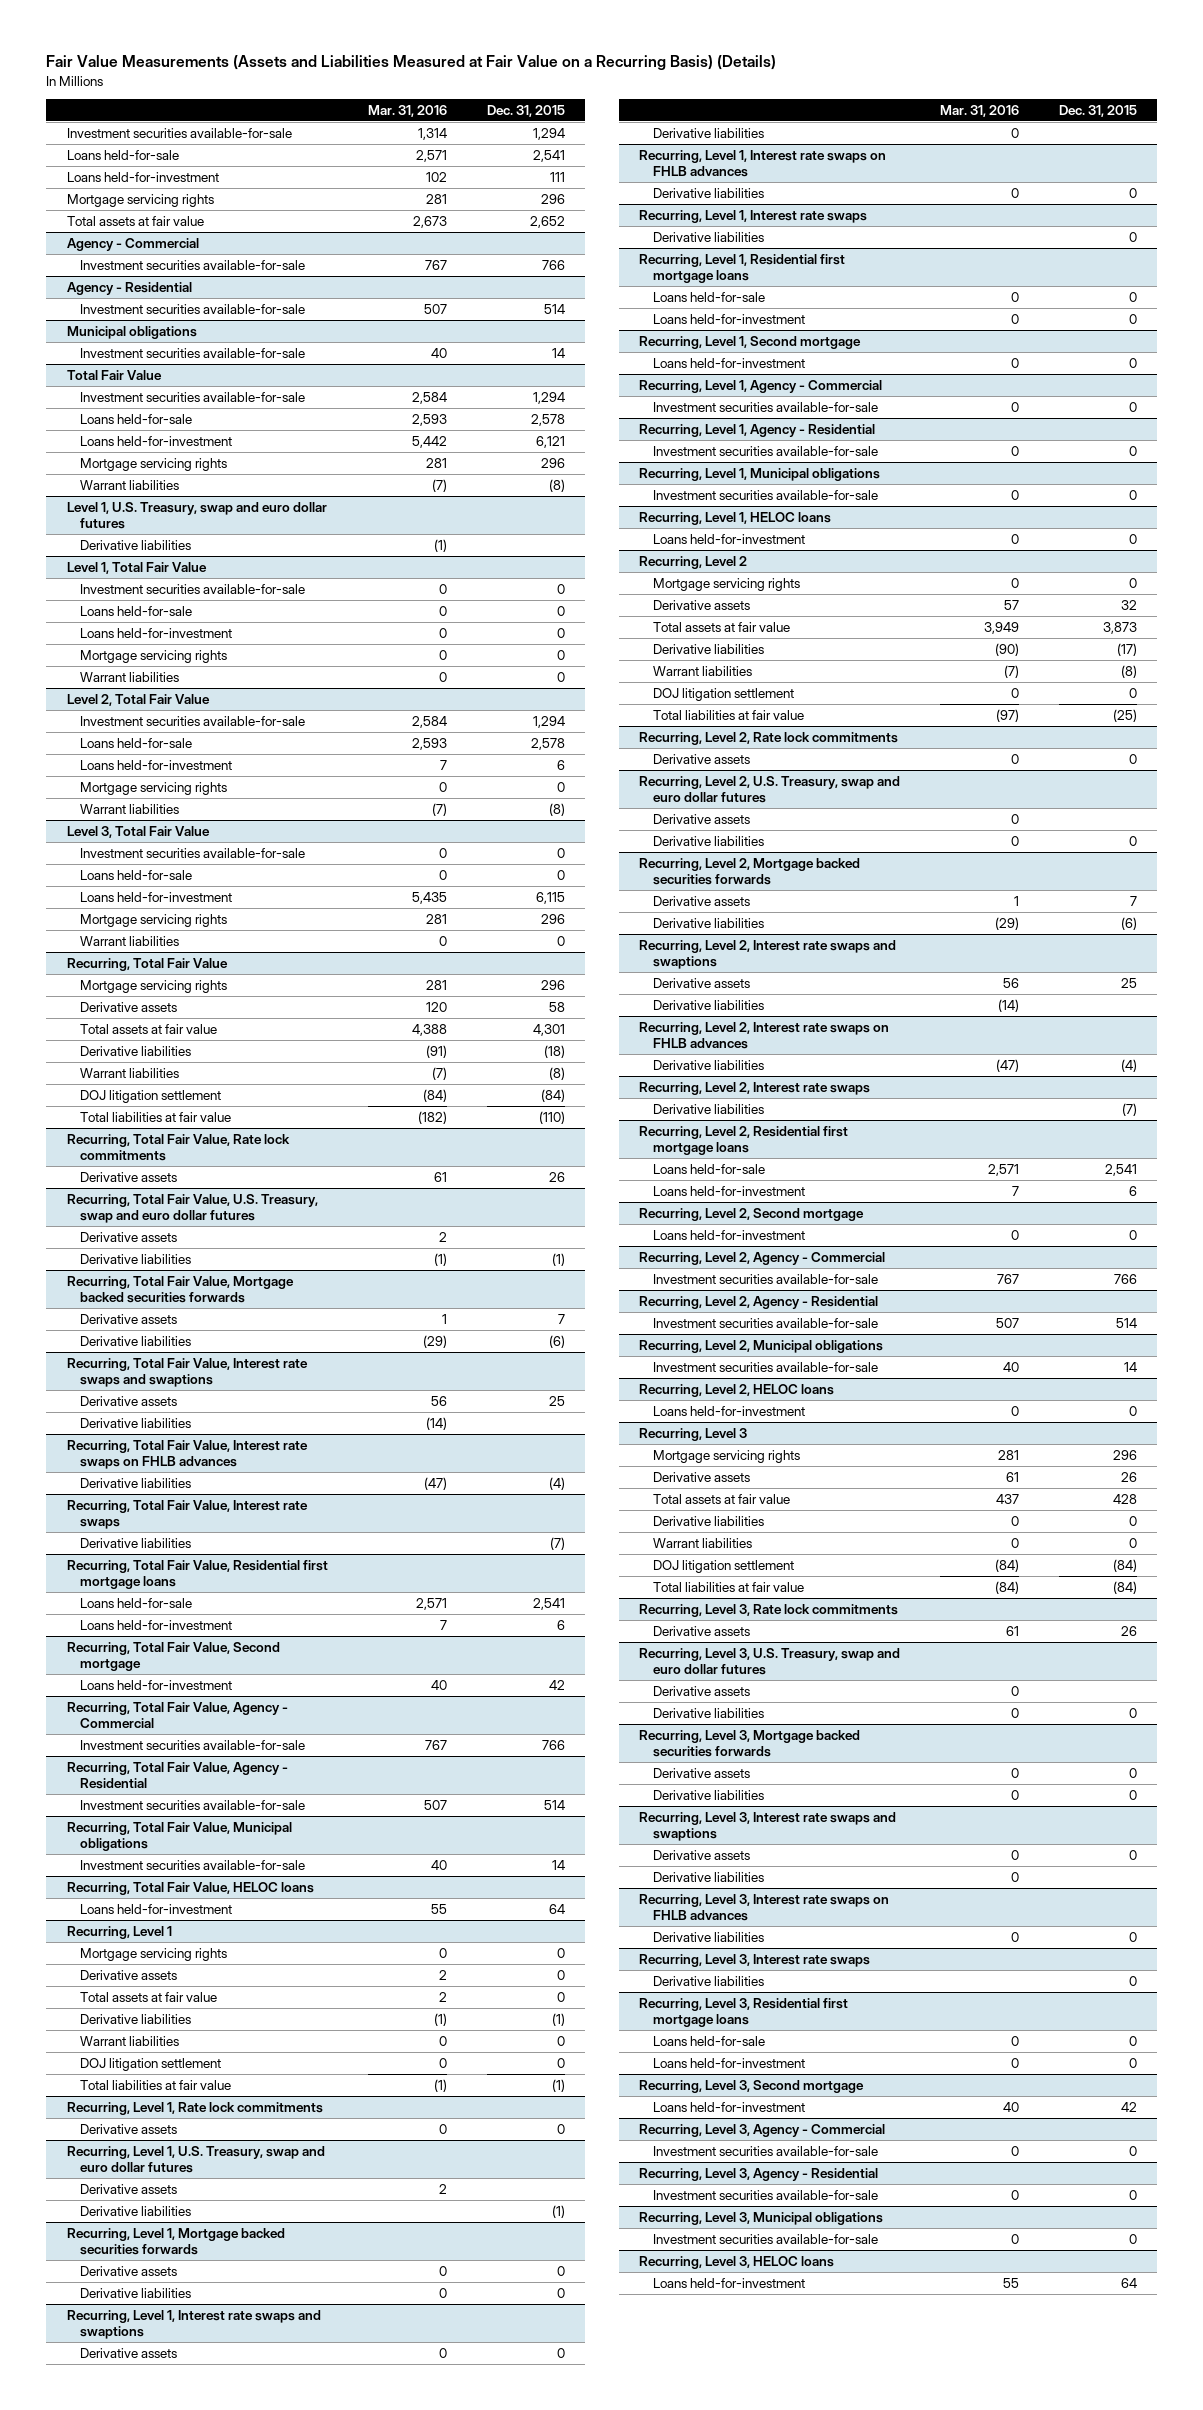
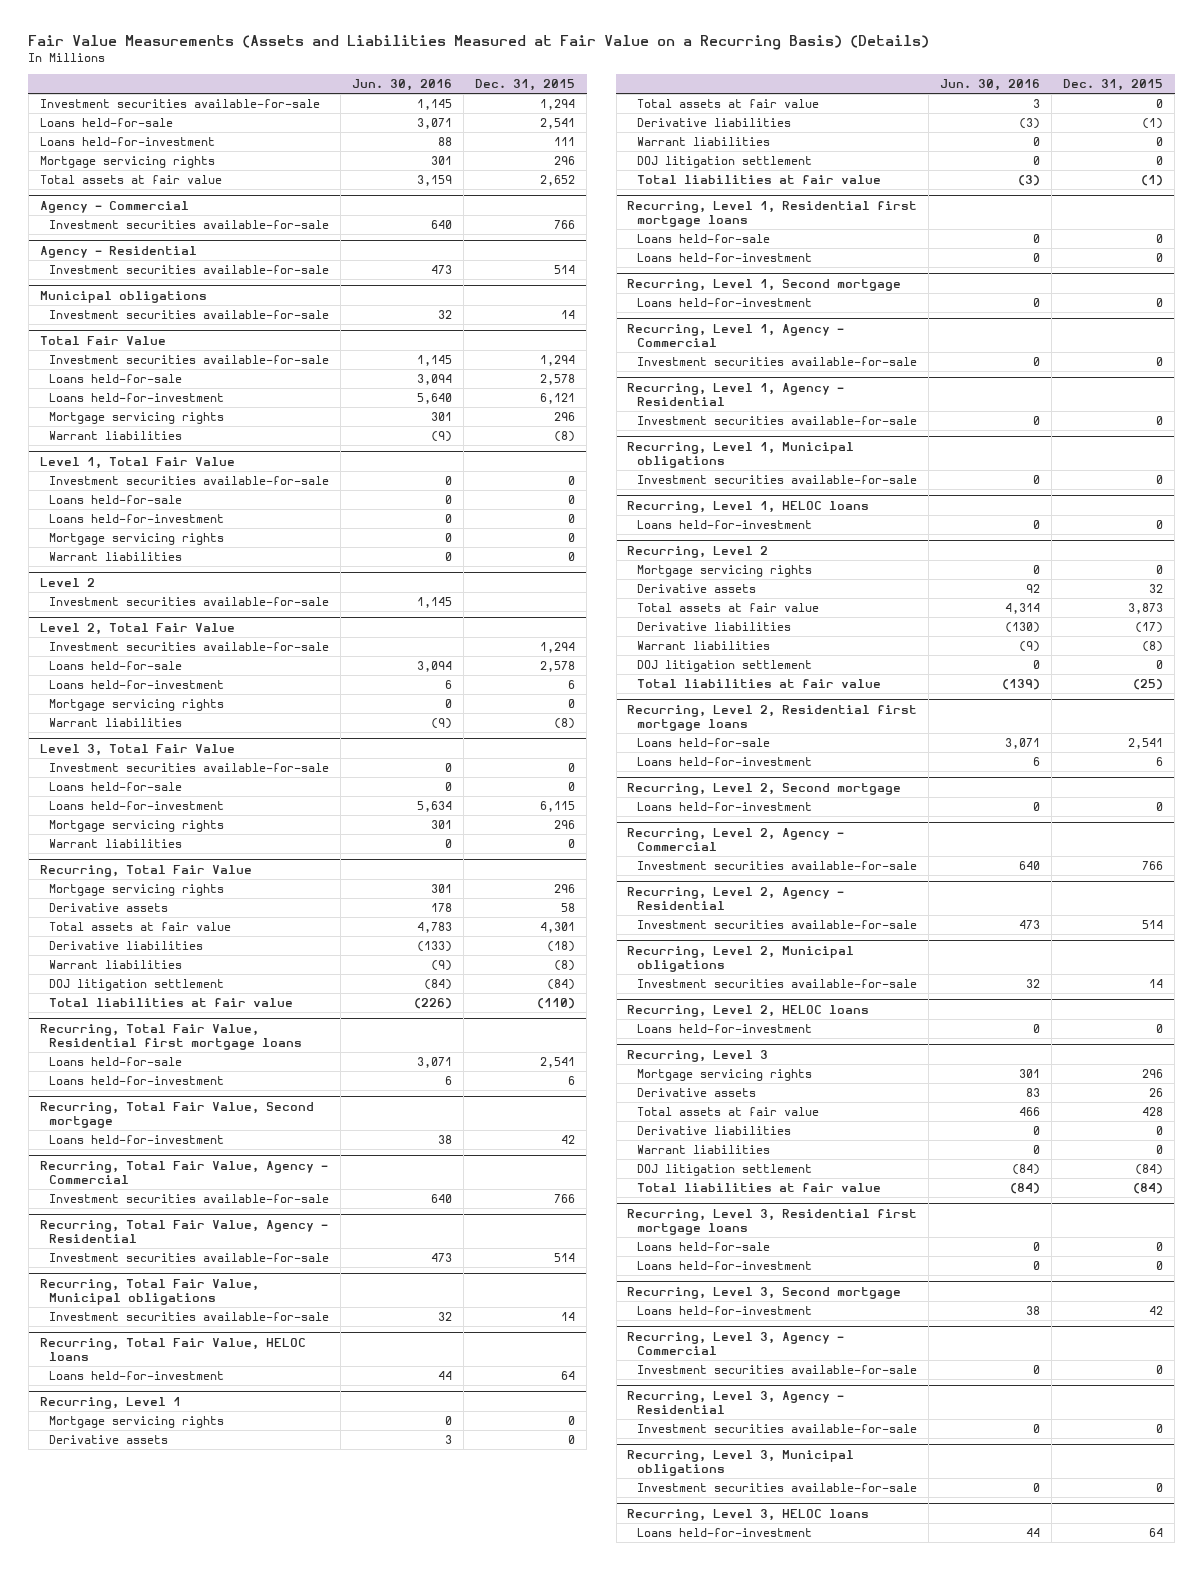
[367,104,447,117] Mar. 31, 2016 -> none
none -> [352,78,453,91] Jun. 30, 2016
[66,501,327,529] Level 1, U.S. Treasury, swap and euro dollar futures -> none
[80,539,192,550] Derivative liabilities -> none
none -> [39,577,95,587] Level 2
none -> [49,597,330,607] Investment securities available-for-sale
[66,1133,290,1161] Recurring, Total Fair Value, Rate lock commitments -> none
[80,1171,178,1182] Derivative assets -> none
[66,1193,318,1223] Recurring, Total Fair Value, U.S. Treasury, swap and euro dollar futures -> none
[80,1231,178,1242] Derivative assets -> none
[80,1253,192,1264] Derivative liabilities -> none
[66,1275,294,1303] Recurring, Total Fair Value, Mortgage backed securities forwards -> none
[80,1313,178,1324] Derivative assets -> none
[80,1335,192,1346] Derivative liabilities -> none
[66,1357,308,1387] Recurring, Total Fair Value, Interest rate swaps and swaptions -> none
[80,1395,178,1406] Derivative assets -> none
[80,1417,192,1428] Derivative liabilities -> none
[66,1439,308,1469] Recurring, Total Fair Value, Interest rate swaps on FHLB advances -> none
[80,1477,192,1488] Derivative liabilities -> none
[66,1499,308,1529] Recurring, Total Fair Value, Interest rate swaps -> none
[80,1537,192,1548] Derivative liabilities -> none
[66,2101,323,2115] Recurring, Level 1, Rate lock commitments -> none
[80,2123,178,2134] Derivative assets -> none
[66,2145,325,2173] Recurring, Level 1, U.S. Treasury, swap and euro dollar futures -> none
[80,2183,178,2194] Derivative assets -> none
[80,2205,192,2216] Derivative liabilities -> none
[66,2227,285,2255] Recurring, Level 1, Mortgage backed securities forwards -> none
[80,2265,178,2276] Derivative assets -> none
[80,2287,192,2298] Derivative liabilities -> none
[66,2309,321,2339] Recurring, Level 1, Interest rate swaps and swaptions -> none
[80,2347,178,2358] Derivative assets -> none
[652,127,764,138] Derivative liabilities -> none
[638,149,886,177] Recurring, Level 1, Interest rate swaps on FHLB advances -> none
[652,187,764,198] Derivative liabilities -> none
[638,209,867,223] Recurring, Level 1, Interest rate swaps -> none
[652,231,764,242] Derivative liabilities -> none
[638,731,898,745] Recurring, Level 2, Rate lock commitments -> none
[652,753,750,764] Derivative assets -> none
[638,775,900,803] Recurring, Level 2, U.S. Treasury, swap and euro dollar futures -> none
[652,813,750,824] Derivative assets -> none
[652,835,764,846] Derivative liabilities -> none
[638,857,860,885] Recurring, Level 2, Mortgage backed securities forwards -> none
[652,895,750,906] Derivative assets -> none
[652,917,764,928] Derivative liabilities -> none
[638,939,896,969] Recurring, Level 2, Interest rate swaps and swaptions -> none
[652,977,750,988] Derivative assets -> none
[652,999,764,1010] Derivative liabilities -> none
[638,1021,889,1049] Recurring, Level 2, Interest rate swaps on FHLB advances -> none
[652,1059,764,1070] Derivative liabilities -> none
[638,1081,870,1095] Recurring, Level 2, Interest rate swaps -> none
[652,1103,764,1114] Derivative liabilities -> none
[638,1603,898,1617] Recurring, Level 3, Rate lock commitments -> none
[652,1625,750,1636] Derivative assets -> none
[638,1647,900,1675] Recurring, Level 3, U.S. Treasury, swap and euro dollar futures -> none
[652,1685,750,1696] Derivative assets -> none
[652,1707,764,1718] Derivative liabilities -> none
[638,1729,860,1757] Recurring, Level 3, Mortgage backed securities forwards -> none
[652,1767,750,1778] Derivative assets -> none
[652,1789,764,1800] Derivative liabilities -> none
[638,1811,896,1841] Recurring, Level 3, Interest rate swaps and swaptions -> none
[652,1849,750,1860] Derivative assets -> none
[652,1871,764,1882] Derivative liabilities -> none
[638,1893,889,1921] Recurring, Level 3, Interest rate swaps on FHLB advances -> none
[652,1931,764,1942] Derivative liabilities -> none
[638,1953,870,1967] Recurring, Level 3, Interest rate swaps -> none
[652,1975,764,1986] Derivative liabilities -> none

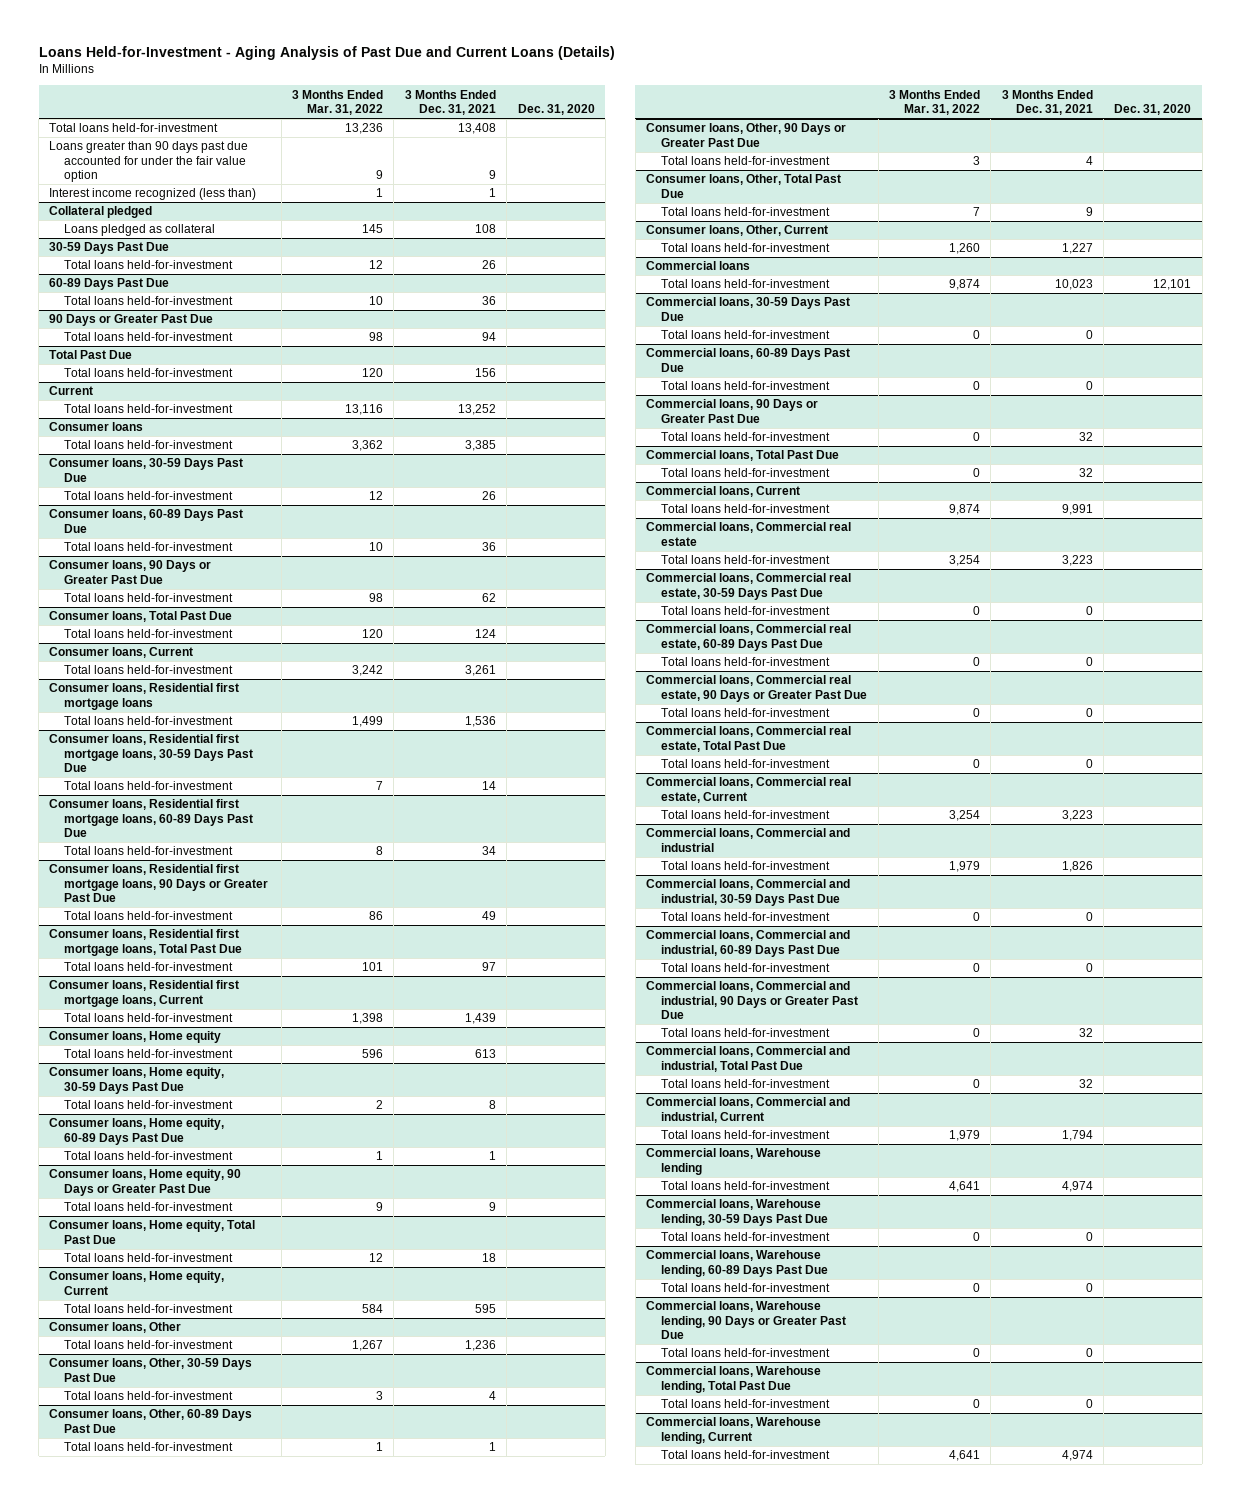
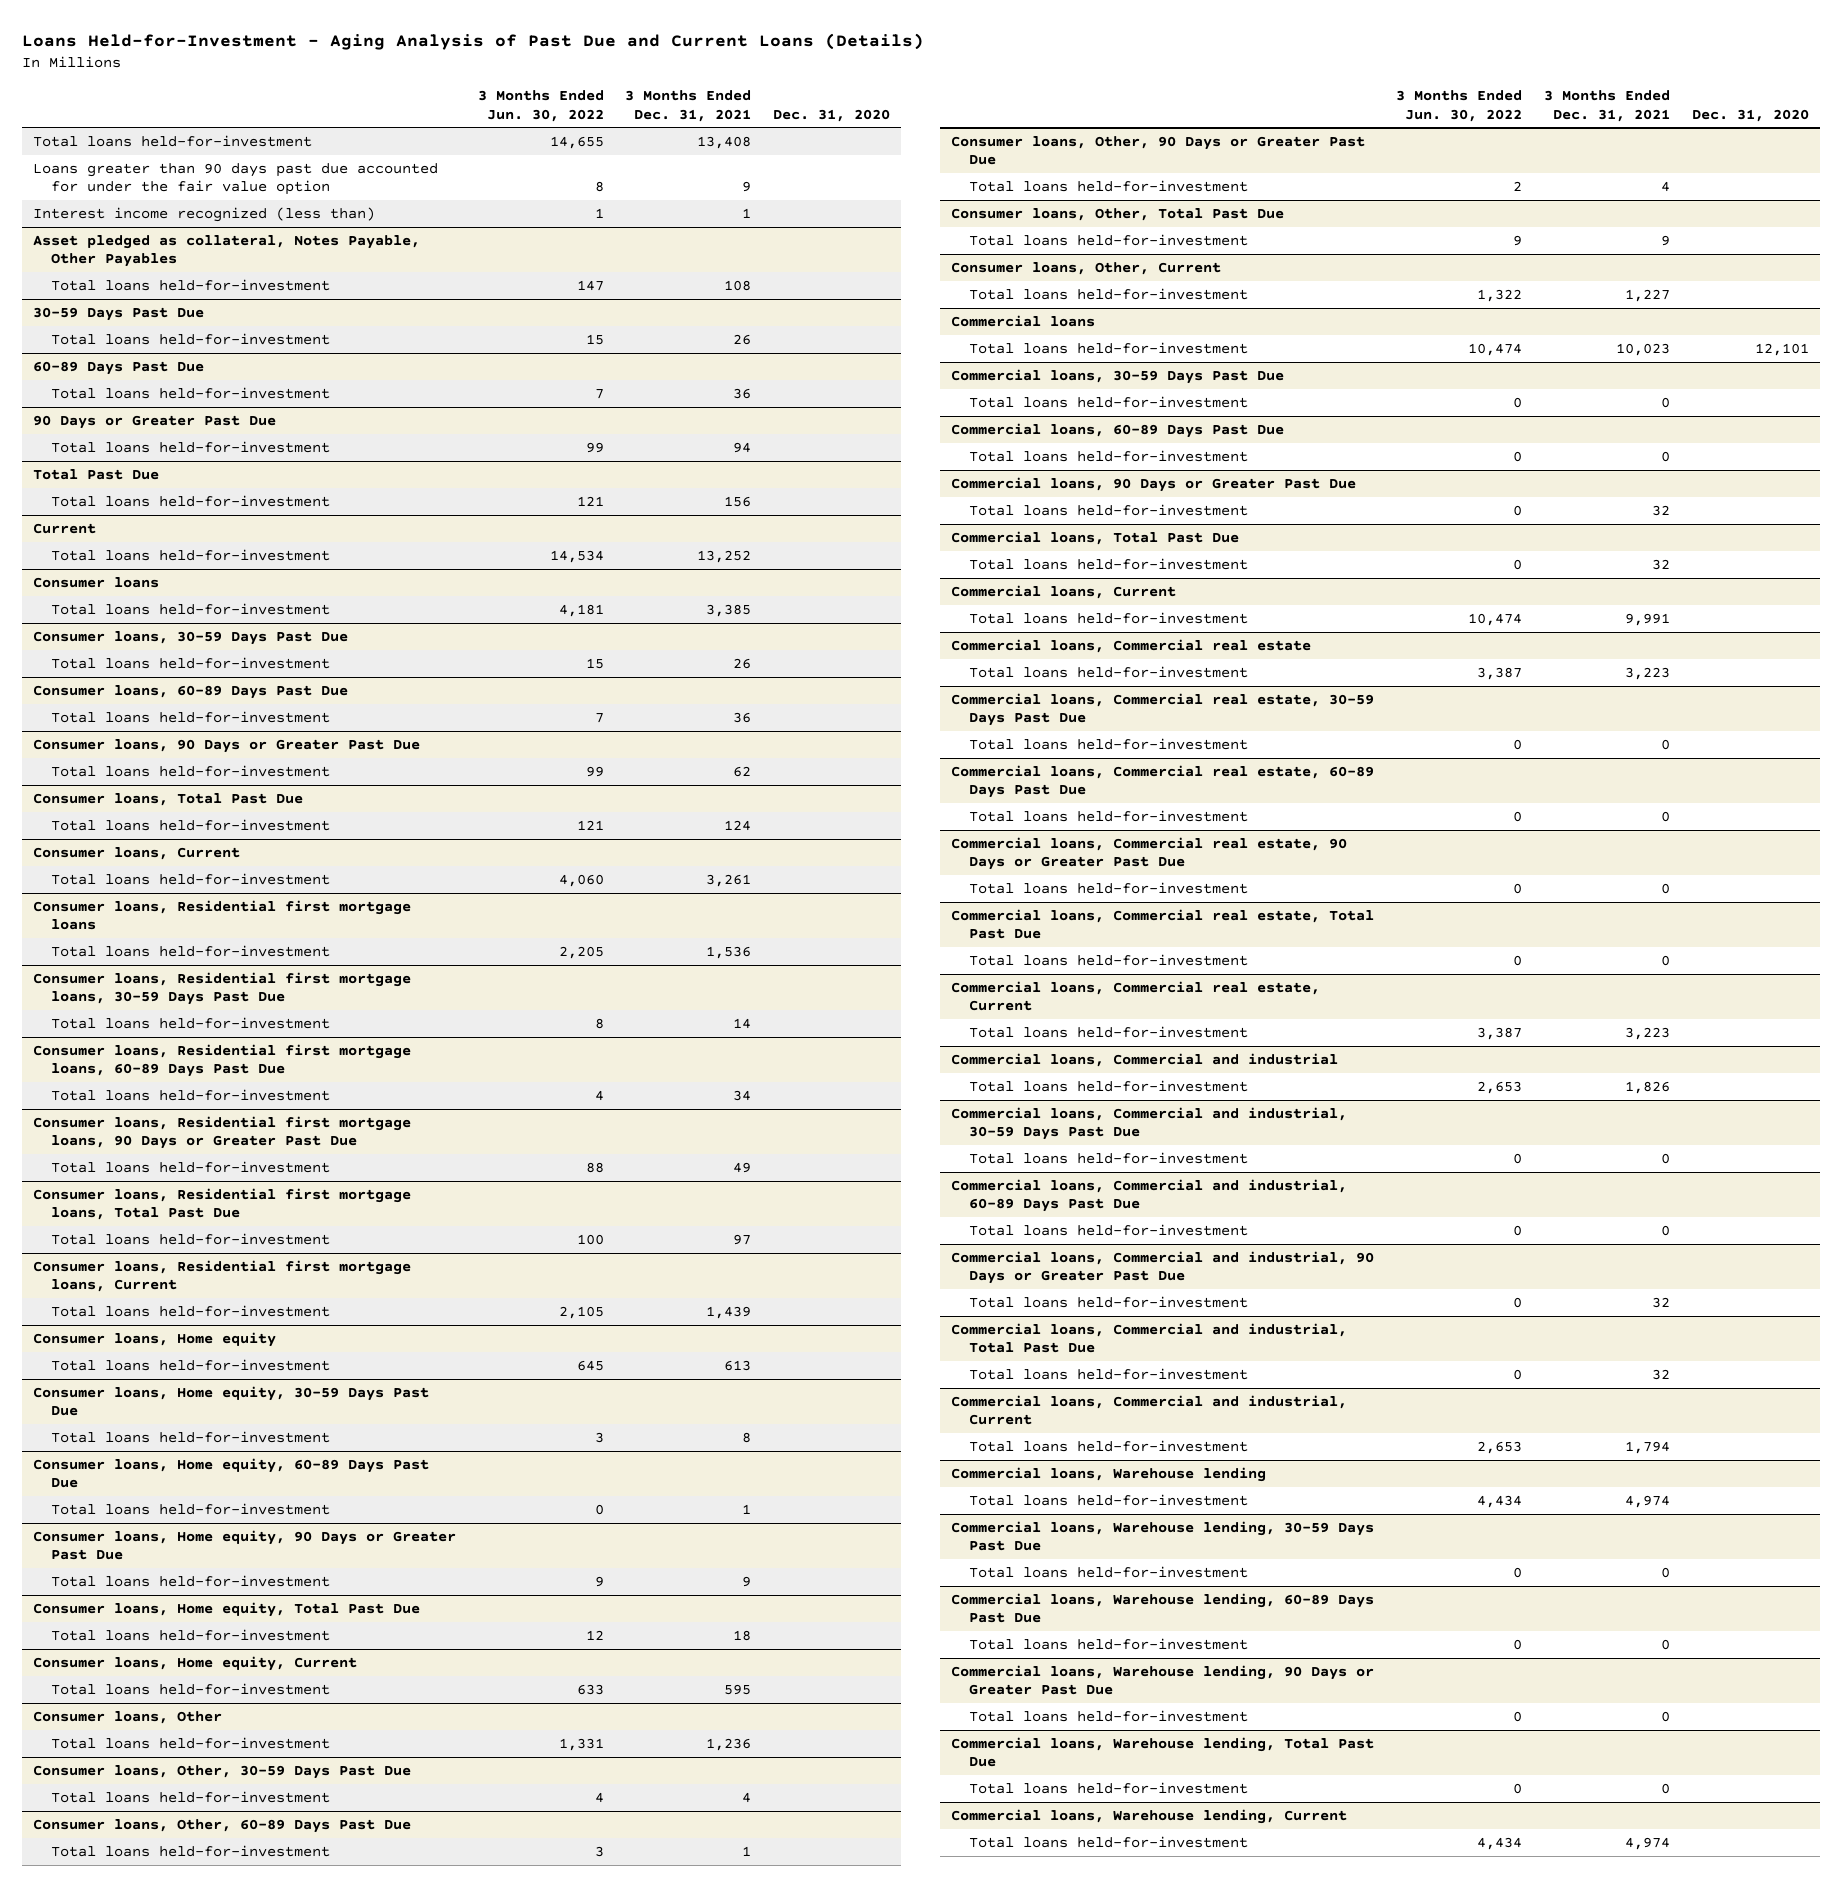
[292,89,384,116] 3 Months Ended Mar. 31, 2022 -> none
none -> [477,90,604,122] 3 Months Ended Jun. 30, 2022
[49,206,153,219] Collateral pledged -> none
[64,224,216,237] Loans pledged as collateral -> none
none -> [32,234,420,268] Asset pledged as collateral, Notes Payable, Other Payables
none -> [50,278,330,291] Total loans held-for-investment

